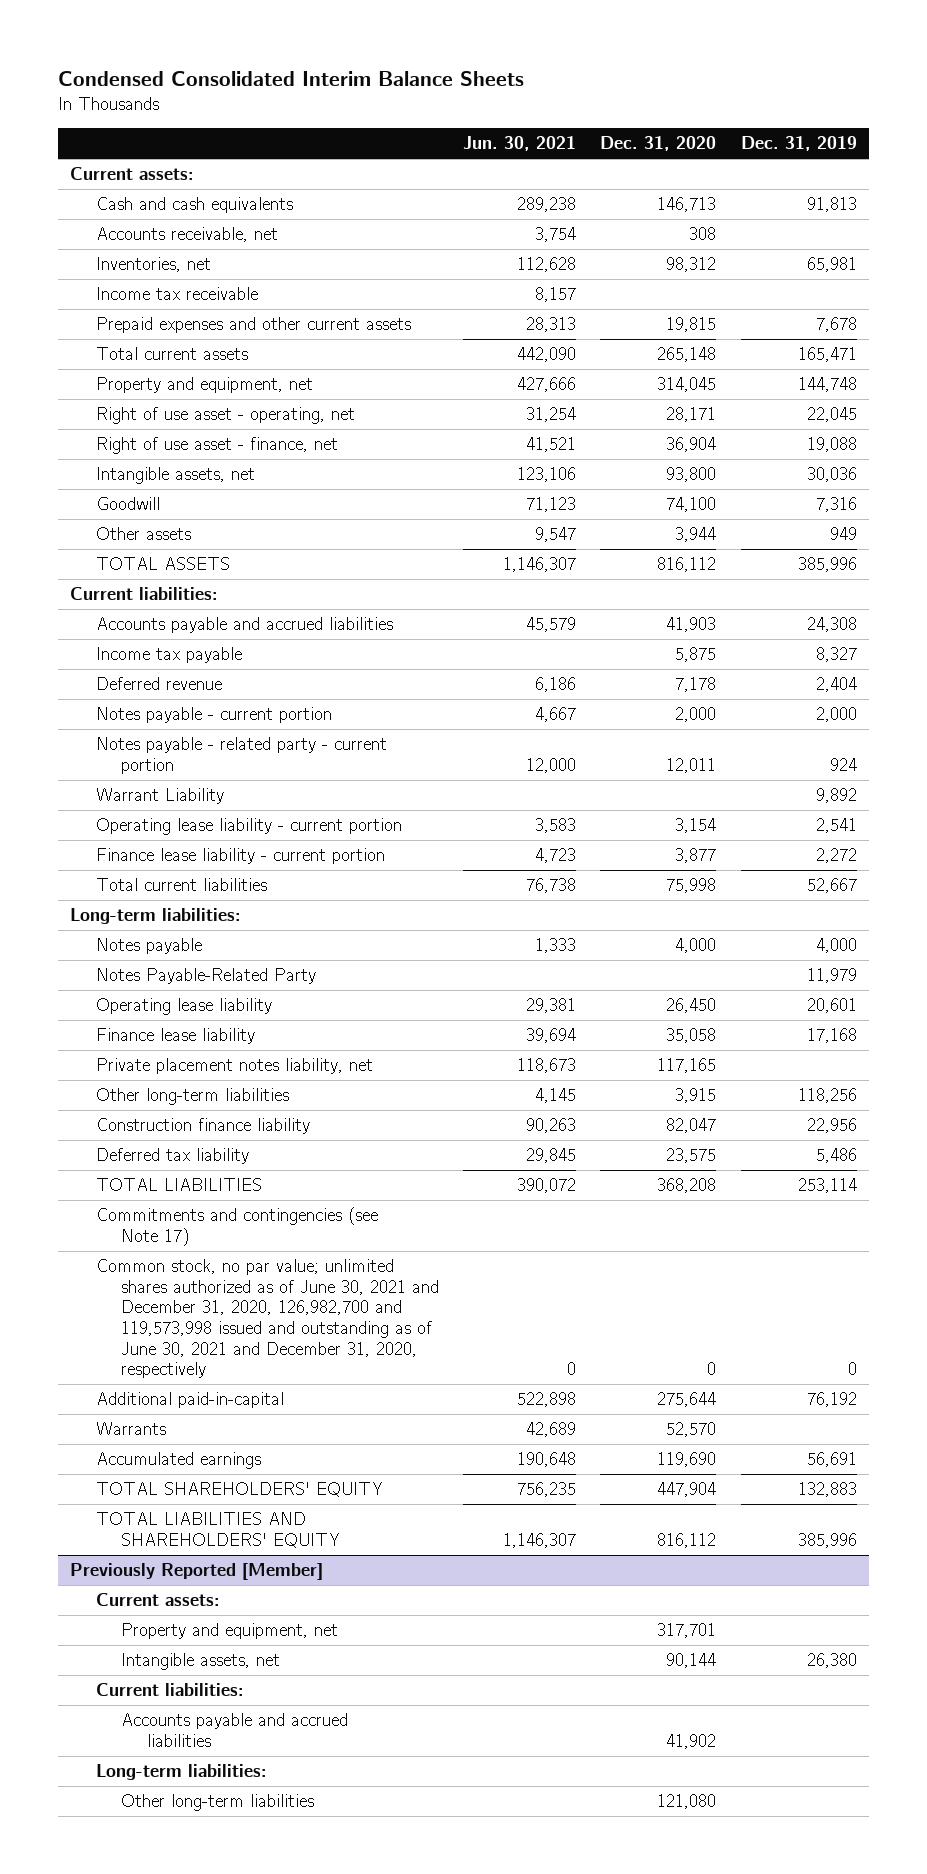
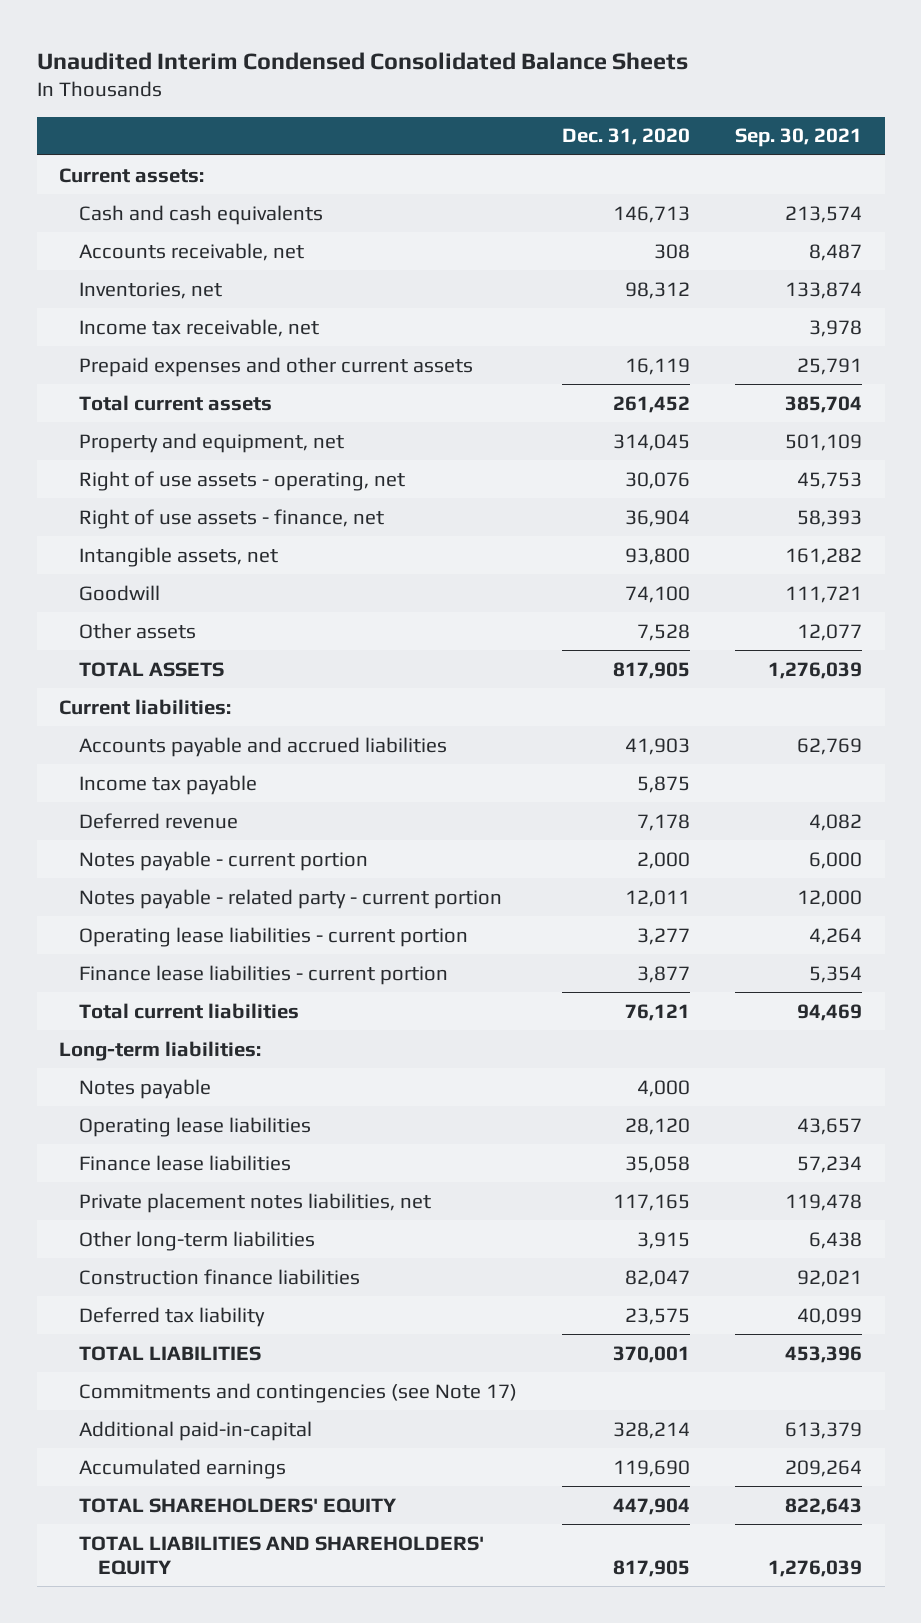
[58,70,525,86] Condensed Consolidated Interim Balance Sheets -> [36,51,688,70] Unaudited Interim Condensed Consolidated Balance Sheets
[463,136,577,152] Jun. 30, 2021 -> none
[740,136,857,152] Dec. 31, 2019 -> none
none -> [734,128,862,148] Sep. 30, 2021
[95,287,258,301] Income tax receivable -> [78,318,319,337] Income tax receivable, net
[666,317,717,333] 19,815 -> [624,357,690,375] 16,119
[657,347,717,363] 265,148 -> [612,395,690,413] 261,452
[95,407,355,425] Right of use asset - operating, net -> [78,470,405,491] Right of use assets - operating, net
[666,407,717,423] 28,171 -> [624,471,690,489] 30,076
[95,437,338,455] Right of use asset - finance, net -> [78,508,384,529] Right of use assets - finance, net
[675,527,717,543] 3,944 -> [636,623,690,641] 7,528
[657,557,717,573] 816,112 -> [612,661,690,679] 817,905
[95,788,224,805] Warrant Liability -> none
[95,818,402,836] Operating lease liability - current portion -> [78,926,468,947] Operating lease liabilities - current portion
[675,818,717,834] 3,154 -> [636,927,690,945] 3,277
[95,848,385,865] Finance lease liability - current portion -> [78,964,448,985] Finance lease liabilities - current portion
[666,878,717,894] 75,998 -> [624,1003,690,1021] 76,121
[95,968,316,985] Notes Payable-Related Party -> none
[95,998,272,1016] Operating lease liability -> [78,1116,311,1137] Operating lease liabilities
[666,998,717,1014] 26,450 -> [624,1117,690,1135] 28,120
[95,1028,255,1045] Finance lease liability -> [78,1154,291,1171] Finance lease liabilities
[95,1058,373,1075] Private placement notes liability, net -> [78,1192,431,1213] Private placement notes liabilities, net
[95,1118,310,1135] Construction finance liability -> [78,1268,360,1285] Construction finance liabilities
[657,1178,717,1194] 368,208 -> [612,1345,690,1363] 370,001
[95,1259,440,1379] Common stock, no par value; unlimited shares authorized as of June 30, 2021 and December 31, 2020, 126,982,700 and 119,573,998 issued and outstanding as of June 30, 2021 and December 31, 2020, respectively -> none
[95,1422,166,1436] Warrants -> none
[657,1392,717,1408] 275,644 -> [612,1421,690,1439] 328,214
[70,1563,324,1581] Previously Reported [Member] -> none
[95,1593,220,1607] Current assets: -> none
[121,1623,339,1640] Property and equipment, net -> none
[121,1653,281,1671] Intangible assets, net -> none
[95,1683,244,1697] Current liabilities: -> none
[121,1713,349,1747] Accounts payable and accrued liabilities -> none
[95,1764,267,1781] Long-term liabilities: -> none
[121,1794,315,1812] Other long-term liabilities -> none
[657,1532,717,1548] 816,112 -> [612,1559,690,1577] 817,905

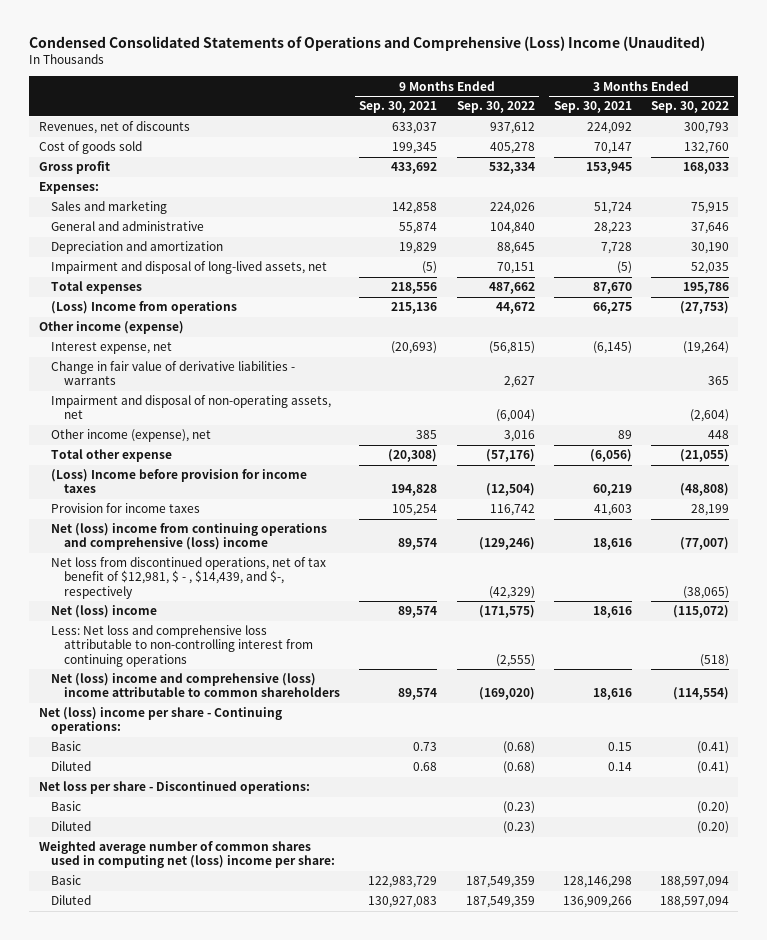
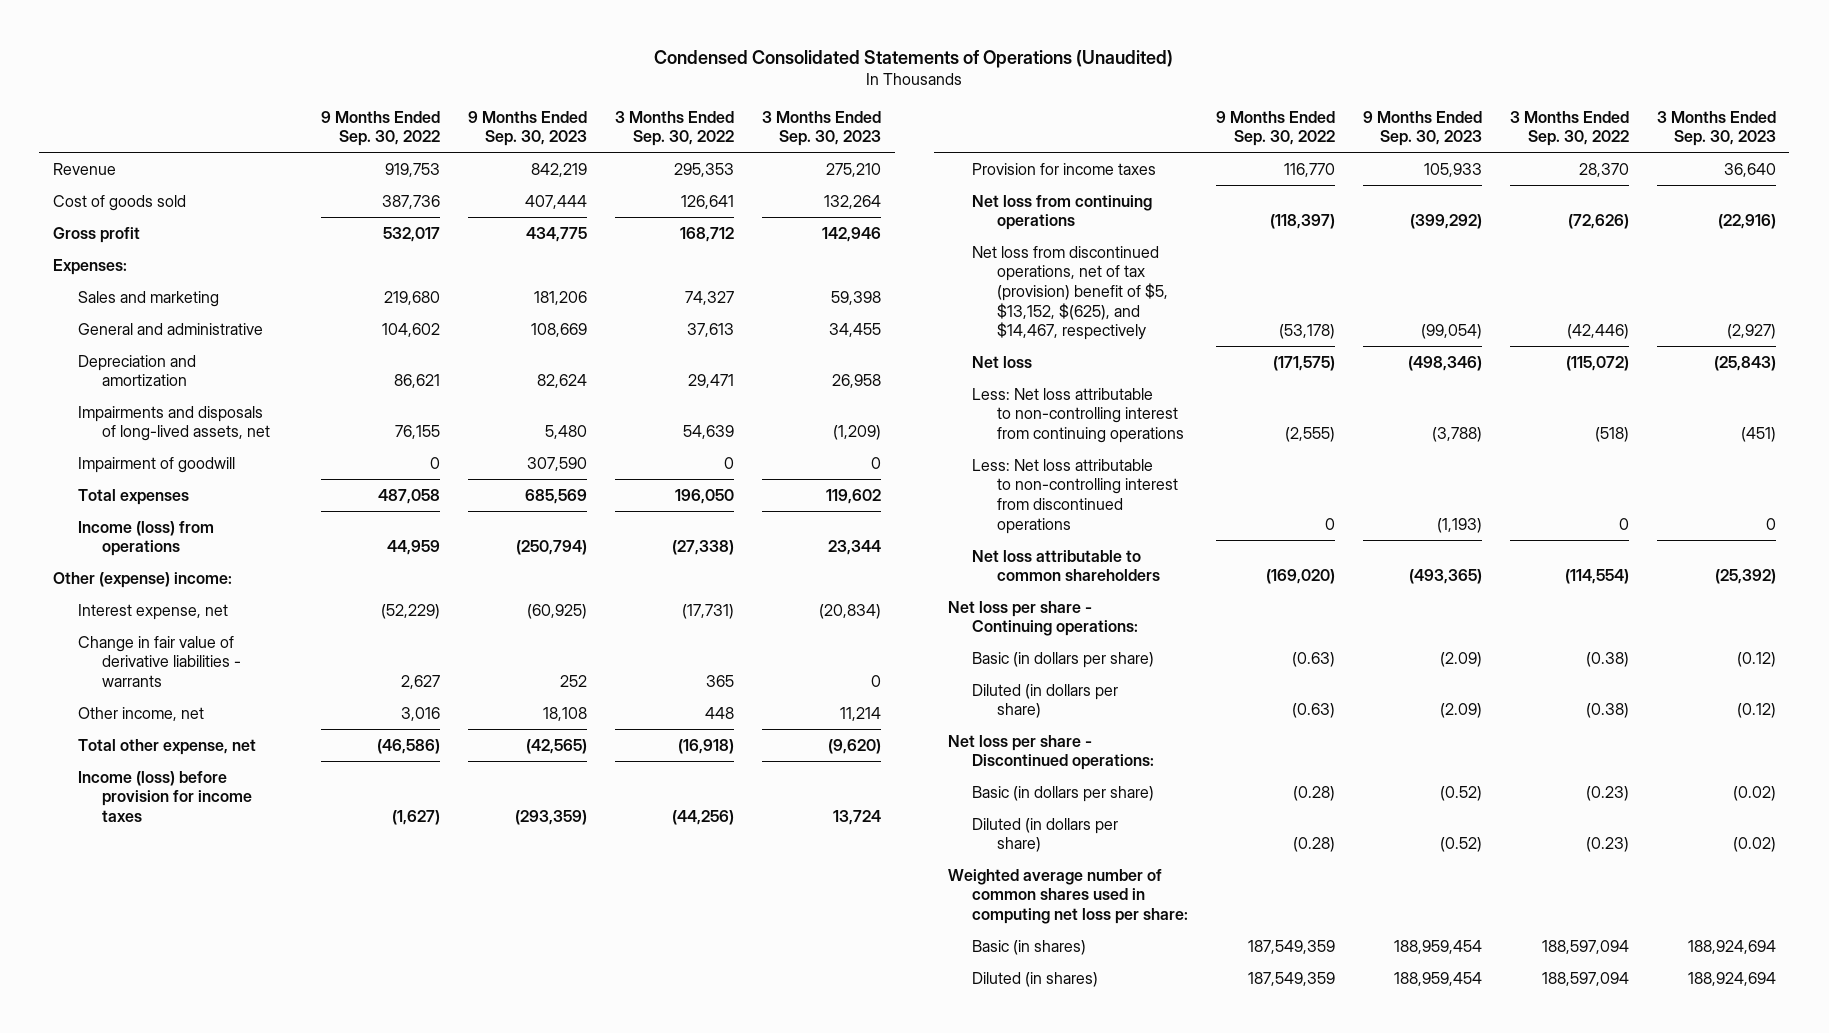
[29,35,706,51] Condensed Consolidated Statements of Operations and Comprehensive (Loss) Income (Unaudited) -> [654,49,1174,68] Condensed Consolidated Statements of Operations (Unaudited)
[359,101,438,114] Sep. 30, 2021 -> none
[553,101,632,114] Sep. 30, 2021 -> none
none -> [468,110,588,147] 9 Months Ended Sep. 30, 2023
none -> [761,110,881,147] 3 Months Ended Sep. 30, 2023
[38,121,190,135] Revenues, net of discounts -> none
none -> [53,162,117,175] Revenue
[489,142,535,155] 405,278 -> [382,194,441,209] 387,736
[683,142,729,155] 132,760 -> [680,194,734,209] 126,641
[488,162,535,175] 532,334 -> [383,226,441,242] 532,017
[682,162,729,175] 168,033 -> [679,226,734,242] 168,712
[489,202,535,215] 224,026 -> [384,290,441,305] 219,680
[690,202,729,215] 75,915 -> [684,290,734,305] 74,327
[489,222,535,235] 104,840 -> [382,322,441,337] 104,602
[690,222,729,235] 37,646 -> [686,322,734,337] 37,613
[496,242,535,255] 88,645 -> [394,374,441,389] 86,621
[690,242,729,255] 30,190 -> [687,374,734,389] 29,471
[51,261,328,275] Impairment and disposal of long-lived assets, net -> [77,405,271,442] Impairments and disposals of long-lived assets, net
[496,262,535,275] 70,151 -> [395,425,441,440] 76,155
[690,262,729,275] 52,035 -> [682,425,734,440] 54,639
none -> [77,456,235,473] Impairment of goodwill
[488,282,535,295] 487,662 -> [378,488,441,504] 487,058
[682,282,729,295] 195,786 -> [674,488,734,504] 196,050
[51,301,238,315] (Loss) Income from operations -> [77,520,214,557] Income (loss) from operations
[495,302,535,315] 44,672 -> [387,540,441,556] 44,959
[679,301,729,315] (27,753) -> [671,540,734,556] (27,338)
[38,321,184,335] Other income (expense) -> [53,571,233,588] Other (expense) income:
[488,341,535,355] (56,815) -> [381,603,441,619] (52,229)
[682,341,729,355] (19,264) -> [681,603,734,619] (17,731)
[51,395,332,420] Impairment and disposal of non-operating assets, net -> none
[51,429,212,443] Other income (expense), net -> [77,706,204,721] Other income, net
[51,449,173,463] Total other expense -> [77,738,256,755] Total other expense, net
[485,449,535,463] (57,176) -> [377,738,441,754] (46,586)
[679,449,729,463] (21,055) -> [677,738,734,754] (16,918)
[51,469,308,494] (Loss) Income before provision for income taxes -> [77,770,253,822] Income (loss) before provision for income taxes
[485,483,535,497] (12,504) -> [392,809,441,825] (1,627)
[679,483,729,497] (48,808) -> [671,809,734,825] (44,256)
[489,504,535,517] 116,742 -> [1284,162,1336,177] 116,770
[690,504,729,517] 28,199 -> [1578,162,1629,177] 28,370
[51,523,328,551] Net (loss) income from continuing operations and comprehensive (loss) income -> [972,194,1153,231] Net loss from continuing operations
[478,537,535,551] (129,246) -> [1270,214,1336,230] (118,397)
[679,537,729,551] (77,007) -> [1567,214,1629,230] (72,626)
[51,557,327,599] Net loss from discontinued operations, net of tax benefit of $12,981, $ - , $14,439, and $-, respectively -> [972,245,1168,341] Net loss from discontinued operations, net of tax (provision) benefit of $5, $13,152, $(625), and $14,467, respectively
[488,585,535,599] (42,329) -> [1279,324,1336,340] (53,178)
[682,585,729,599] (38,065) -> [1566,324,1629,340] (42,446)
[51,605,158,619] Net (loss) income -> [972,355,1033,368] Net loss
[51,625,314,667] Less: Net loss and comprehensive loss attributable to non-controlling interest from continuing operations -> [972,387,1184,443] Less: Net loss attributable to non-controlling interest from continuing operations
none -> [972,458,1178,534] Less: Net loss attributable to non-controlling interest from discontinued operations
[51,673,341,698] Net (loss) income and comprehensive (loss) income attributable to common shareholders -> [972,549,1160,582] Net loss attributable to common shareholders
[38,707,282,735] Net (loss) income per share - Continuing operations: -> [948,600,1139,637] Net loss per share - Continuing operations:
[51,741,82,752] Basic -> [972,651,1155,668] Basic (in dollars per share)
[502,741,535,755] (0.68) -> [1292,651,1336,667] (0.63)
[696,741,729,755] (0.41) -> [1585,651,1629,667] (0.38)
[51,761,92,772] Diluted -> [972,683,1119,719] Diluted (in dollars per share)
[502,761,535,775] (0.68) -> [1292,703,1336,719] (0.63)
[696,761,729,775] (0.41) -> [1585,703,1629,719] (0.38)
[51,801,82,812] Basic -> [972,785,1155,802] Basic (in dollars per share)
[502,801,535,815] (0.23) -> [1293,785,1336,801] (0.28)
[696,801,729,815] (0.20) -> [1585,785,1629,801] (0.23)
[51,821,92,832] Diluted -> [972,817,1119,853] Diluted (in dollars per share)
[502,821,535,835] (0.23) -> [1293,837,1336,853] (0.28)
[696,821,729,835] (0.20) -> [1585,837,1629,853] (0.23)
[38,841,336,869] Weighted average number of common shares used in computing net (loss) income per share: -> [948,868,1189,924] Weighted average number of common shares used in computing net loss per share:
[51,875,82,886] Basic -> [972,939,1087,955] Basic (in shares)
[51,895,92,906] Diluted -> [972,971,1099,987] Diluted (in shares)

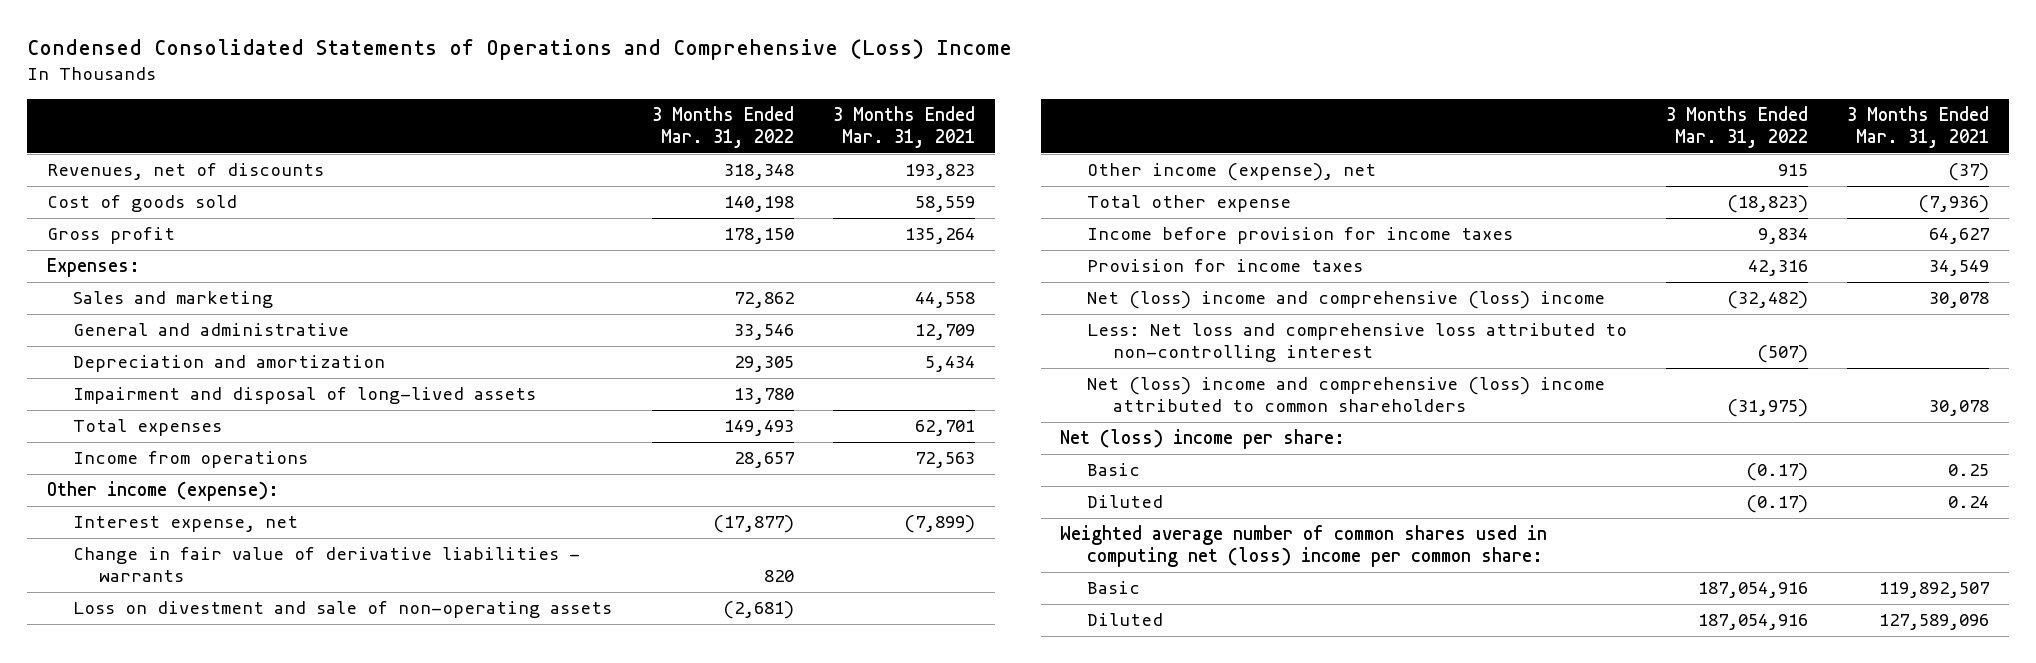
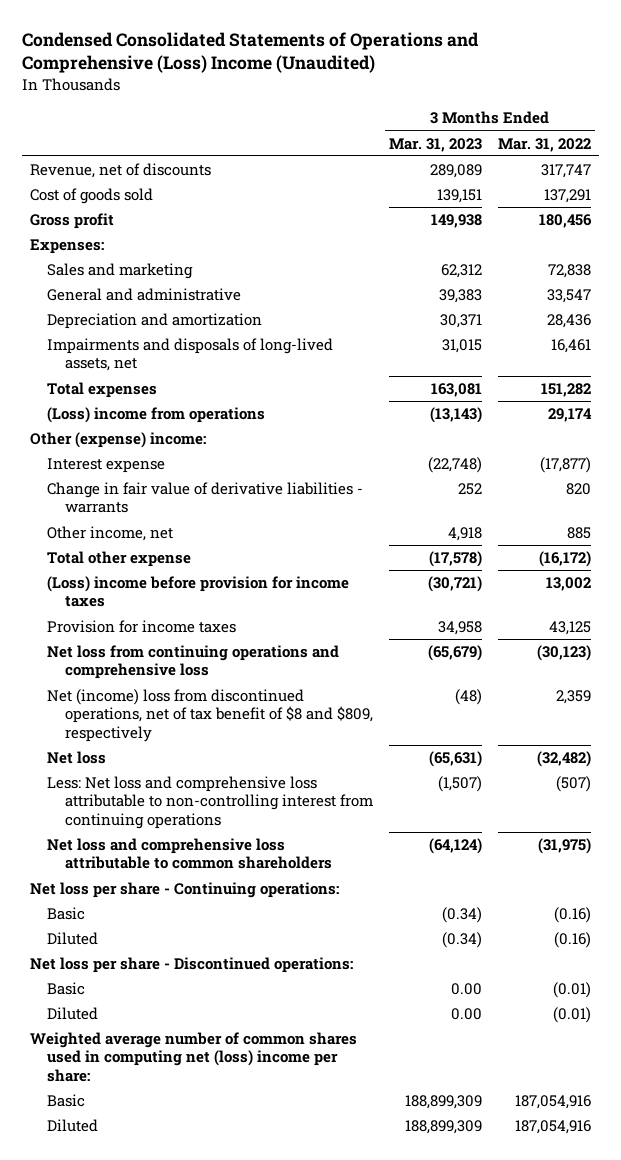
[26,39,1012,61] Condensed Consolidated Statements of Operations and Comprehensive (Loss) Income -> [22,31,480,74] Condensed Consolidated Statements of Operations and Comprehensive (Loss) Income (Unaudited)
[833,105,976,149] 3 Months Ended Mar. 31, 2021 -> none
none -> [388,137,482,152] Mar. 31, 2023
[46,163,324,181] Revenues, net of discounts -> [30,163,212,179] Revenue, net of discounts
[724,164,795,181] 318,348 -> [540,164,591,179] 317,747
[724,196,795,213] 140,198 -> [543,189,591,204] 137,291
[724,228,795,245] 178,150 -> [538,214,592,229] 180,456
[734,292,795,309] 72,862 -> [547,264,591,279] 72,838
[734,324,795,341] 33,546 -> [546,289,591,304] 33,547
[734,356,795,373] 29,305 -> [546,314,591,329] 28,436
[73,387,537,405] Impairment and disposal of long-lived assets -> [47,338,334,372] Impairments and disposals of long-lived assets, net
[734,388,795,405] 13,780 -> [550,339,591,354] 16,461
[724,420,795,437] 149,493 -> [540,383,591,398] 151,282
[73,451,309,469] Income from operations -> [47,407,266,424] (Loss) income from operations
[734,452,795,469] 28,657 -> [547,408,592,423] 29,174
[46,481,279,502] Other income (expense): -> [30,432,207,449] Other (expense) income:
[73,516,299,533] Interest expense, net -> [47,458,166,474] Interest expense
[73,601,613,619] Loss on divestment and sale of non-operating assets -> none
[1086,163,1376,182] Other income (expense), net -> [47,526,174,542] Other income, net
[1778,164,1809,177] 915 -> [566,527,591,540] 885
[1727,195,1809,214] (18,823) -> [538,551,591,568] (16,172)
[1086,227,1513,245] Income before provision for income taxes -> [47,576,350,608] (Loss) income before provision for income taxes
[1758,228,1809,245] 9,834 -> [545,577,591,592] 13,002
[1748,260,1809,277] 42,316 -> [548,621,591,636] 43,125
none -> [47,645,340,680] Net loss from continuing operations and comprehensive loss
none -> [47,689,373,742] Net (income) loss from discontinued operations, net of tax benefit of $8 and $809, respectively
[1086,291,1605,310] Net (loss) income and comprehensive (loss) income -> [47,751,107,765] Net loss
[1086,323,1627,363] Less: Net loss and comprehensive loss attributed to non-controlling interest -> [47,776,373,829] Less: Net loss and comprehensive loss attributable to non-controlling interest from continuing operations
[1086,377,1605,413] Net (loss) income and comprehensive (loss) income attributed to common shareholders -> [47,838,332,870] Net loss and comprehensive loss attributable to common shareholders
[1060,429,1346,450] Net (loss) income per share: -> [30,882,340,899] Net loss per share - Continuing operations:
[1746,463,1809,482] (0.17) -> [553,907,591,924] (0.16)
[1746,495,1809,514] (0.17) -> [553,932,591,949] (0.16)
none -> [30,957,354,974] Net loss per share - Discontinued operations:
none -> [47,982,86,996] Basic
none -> [47,1007,99,1021] Diluted
[1060,525,1548,568] Weighted average number of common shares used in computing net (loss) income per common share: -> [30,1032,358,1082] Weighted average number of common shares used in computing net (loss) income per share:

